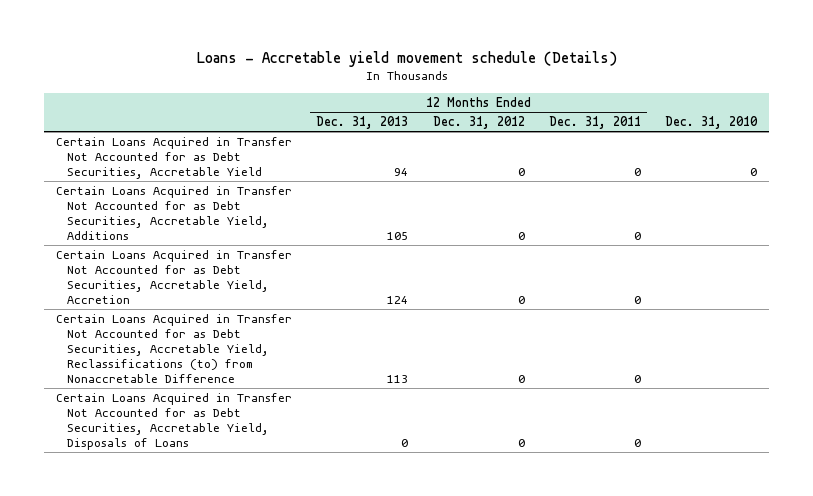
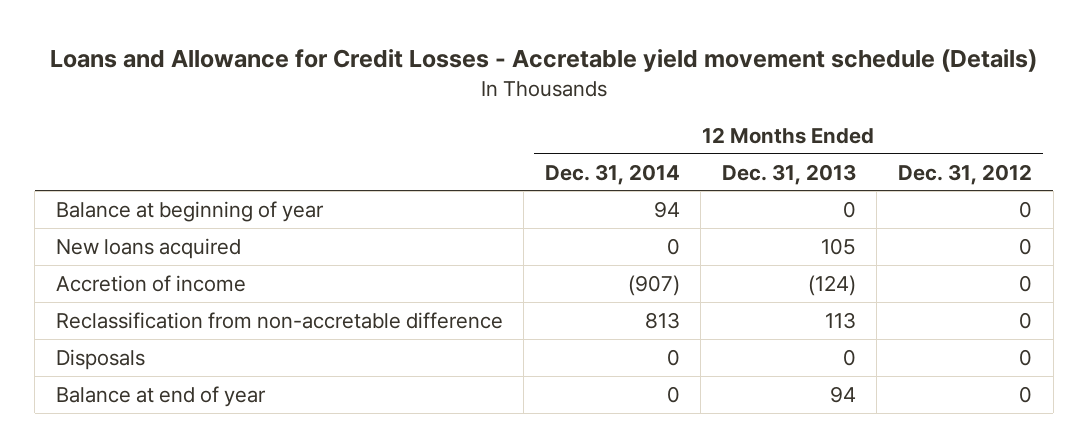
[196,51,617,68] Loans - Accretable yield movement schedule (Details) -> [49,49,1037,73] Loans and Allowance for Credit Losses - Accretable yield movement schedule (Details)
[548,116,641,130] 12 Months Ended Dec. 31, 2011 -> none
[665,116,759,130] Dec. 31, 2010 -> none
none -> [544,163,680,185] Dec. 31, 2014
[55,136,292,179] Certain Loans Acquired in Transfer Not Accounted for as Debt Securities, Accretable Yield -> none
[55,249,292,304] Certain Loans Acquired in Transfer Not Accounted for as Debt Securities, Accretable Yield, Accretion -> none
none -> [55,200,324,222] Balance at beginning of year
[55,185,292,240] Certain Loans Acquired in Transfer Not Accounted for as Debt Securities, Accretable Yield, Additions -> [55,237,241,259] New loans acquired
none -> [55,274,246,292] Accretion of income
[55,313,292,383] Certain Loans Acquired in Transfer Not Accounted for as Debt Securities, Accretable Yield, Reclassifications (to) from Nonaccretable Difference -> [55,311,503,329] Reclassification from non-accretable difference
[55,392,292,450] Certain Loans Acquired in Transfer Not Accounted for as Debt Securities, Accretable Yield, Disposals of Loans -> [55,348,145,370] Disposals
none -> [55,385,266,407] Balance at end of year

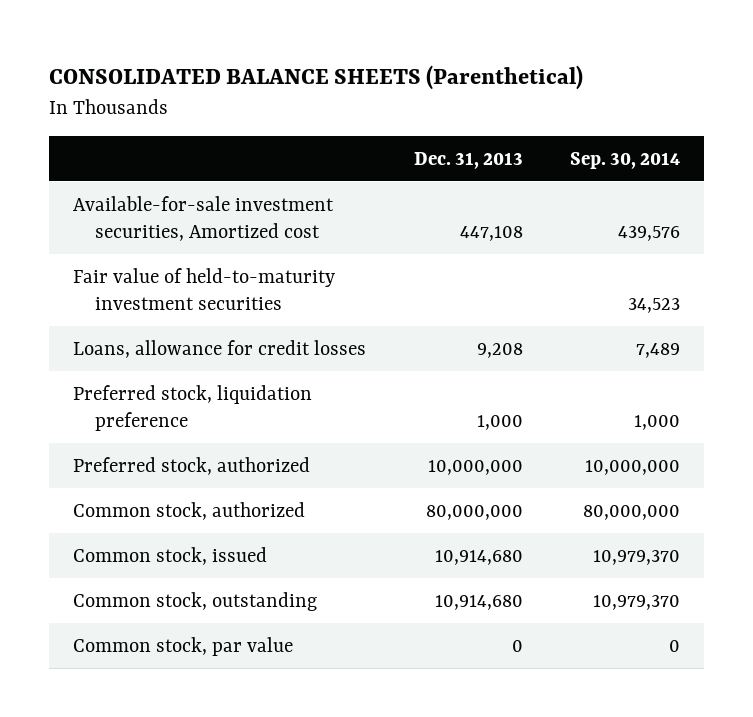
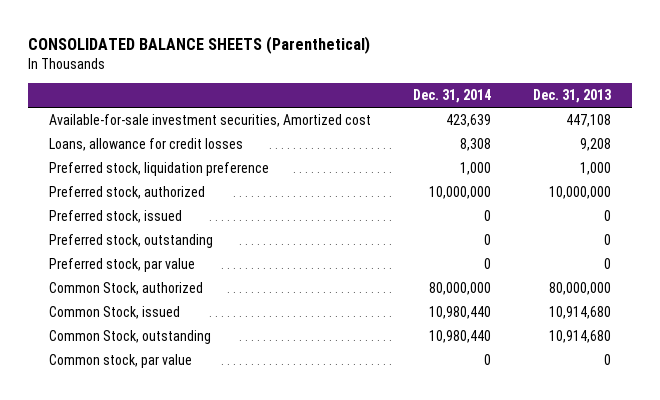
[570,151,681,169] Sep. 30, 2014 -> none
none -> [412,88,491,103] Dec. 31, 2014
[73,267,336,310] Fair value of held-to-maturity investment securities -> none
none -> [48,210,182,224] Preferred stock, issued
none -> [48,234,213,249] Preferred stock, outstanding
none -> [48,258,195,273] Preferred stock, par value
[73,501,306,520] Common stock, authorized -> [48,282,203,296] Common Stock, authorized
[73,546,268,565] Common stock, issued -> [48,306,180,320] Common Stock, issued
[73,591,318,611] Common stock, outstanding -> [48,330,211,345] Common Stock, outstanding

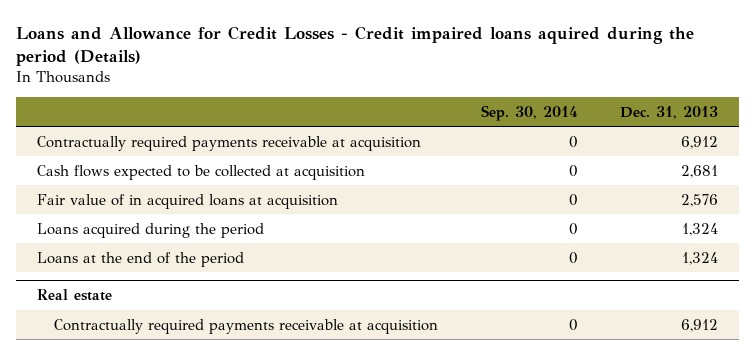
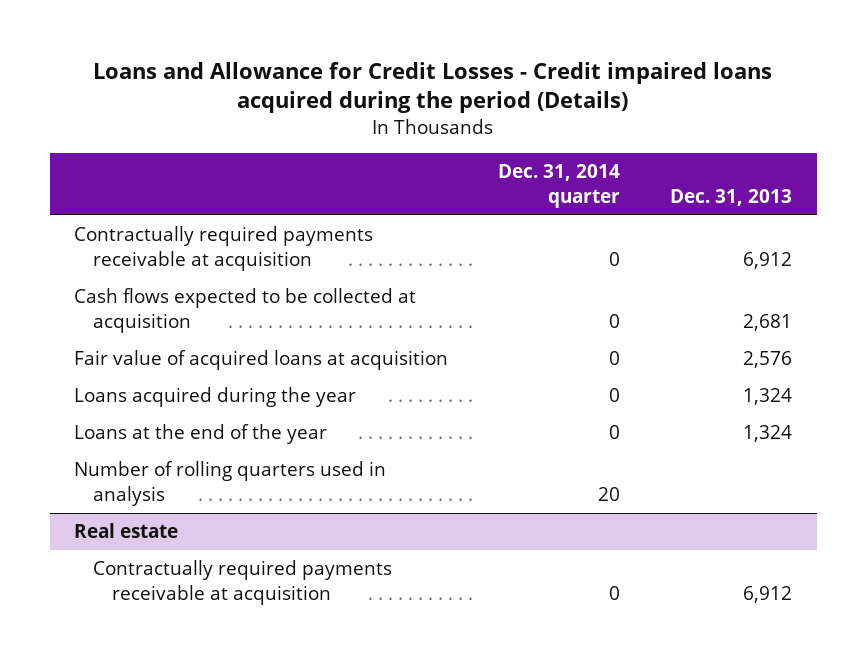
[16,26,695,67] Loans and Allowance for Credit Losses - Credit impaired loans aquired during the period (Details) -> [93,61,773,114] Loans and Allowance for Credit Losses - Credit impaired loans acquired during the period (Details)
[480,104,578,121] Sep. 30, 2014 -> none
none -> [498,164,621,208] Dec. 31, 2014 quarter
[37,193,339,209] Fair value of in acquired loans at acquisition -> [74,350,449,371] Fair value of acquired loans at acquisition
[37,222,265,238] Loans acquired during the period -> [74,387,357,408] Loans acquired during the year
[37,251,245,267] Loans at the end of the period -> [74,424,328,445] Loans at the end of the year
none -> [74,461,387,507] Number of rolling quarters used in analysis

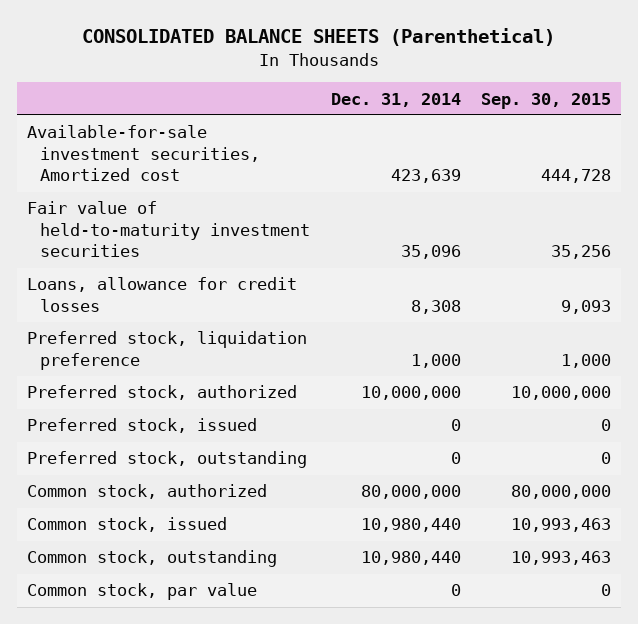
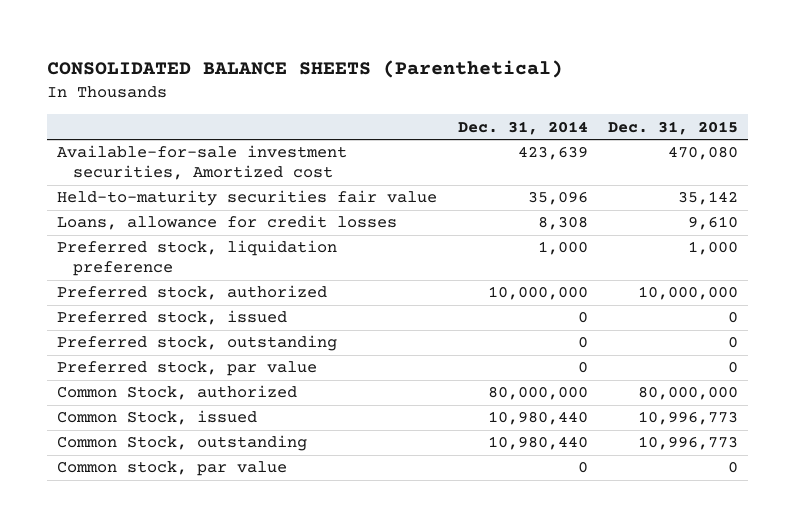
[480,92,611,109] Sep. 30, 2015 -> none
none -> [608,120,739,135] Dec. 31, 2015
[27,201,311,258] Fair value of held-to-maturity investment securities -> [57,190,438,207] Held-to-maturity securities fair value
none -> [57,361,318,377] Preferred stock, par value
[27,484,268,500] Common stock, authorized -> [57,385,298,401] Common Stock, authorized
[27,517,228,533] Common stock, issued -> [57,410,258,426] Common Stock, issued
[27,550,278,568] Common stock, outstanding -> [57,435,308,452] Common Stock, outstanding

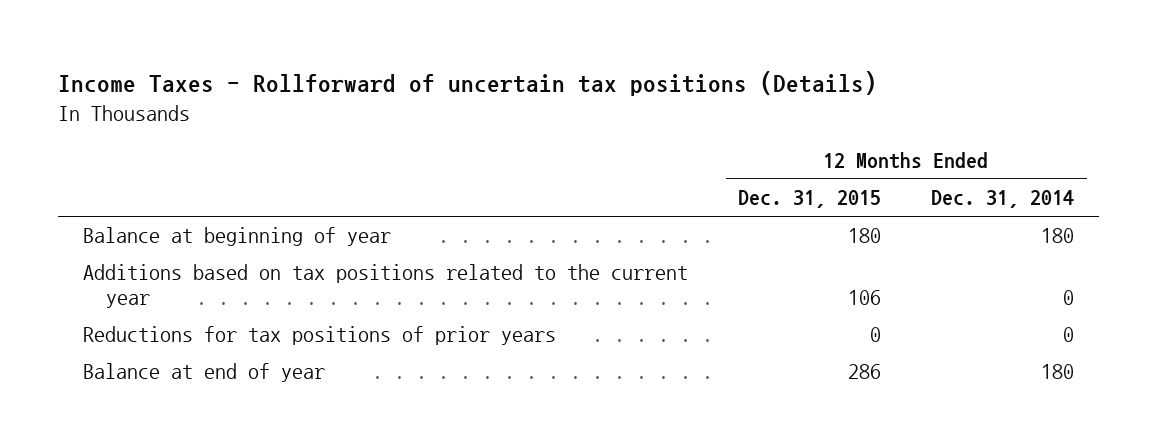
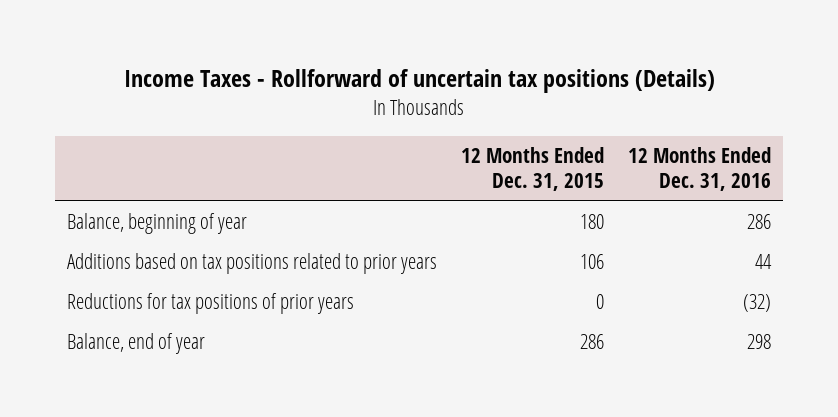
[931,190,1075,209] Dec. 31, 2014 -> none
none -> [627,146,771,192] 12 Months Ended Dec. 31, 2016
[83,227,392,247] Balance at beginning of year -> [66,213,247,235] Balance, beginning of year
[83,264,689,309] Additions based on tax positions related to the current year -> [66,253,437,275] Additions based on tax positions related to prior years
[83,363,326,383] Balance at end of year -> [66,333,205,355] Balance, end of year

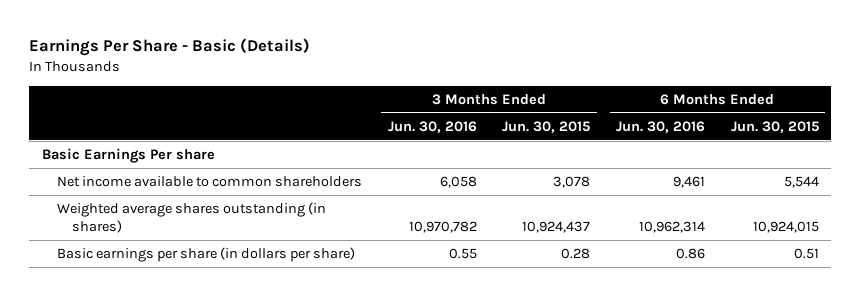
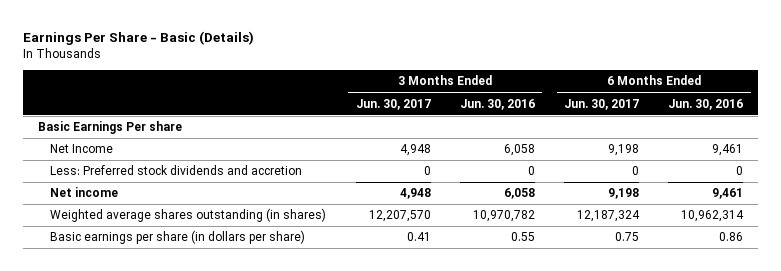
[502,120,591,133] Jun. 30, 2015 -> none
[730,120,819,133] Jun. 30, 2015 -> none
none -> [355,98,431,110] Jun. 30, 2017
none -> [564,98,640,110] Jun. 30, 2017
none -> [50,144,114,154] Net Income
none -> [50,165,303,176] Less: Preferred stock dividends and accretion
[57,176,363,188] Net income available to common shareholders -> [50,187,119,198] Net income

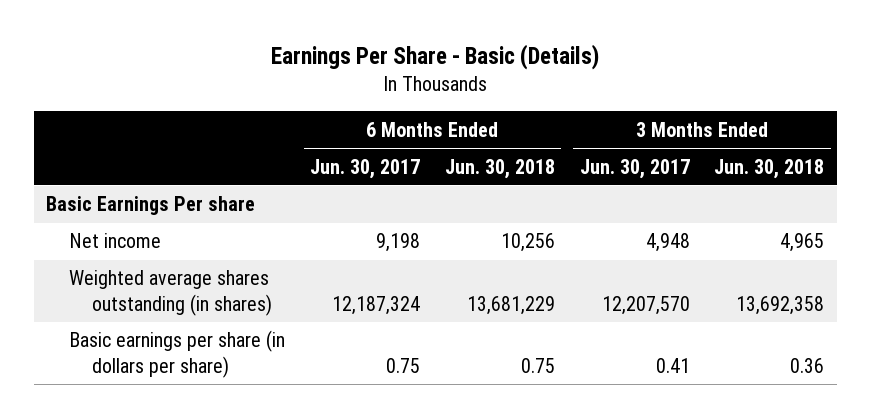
[459,98,535,110] Jun. 30, 2016 -> none
[668,98,744,110] Jun. 30, 2016 -> none
none -> [444,158,555,179] Jun. 30, 2018
none -> [714,158,825,179] Jun. 30, 2018
[50,144,114,154] Net Income -> none
[50,165,303,176] Less: Preferred stock dividends and accretion -> none

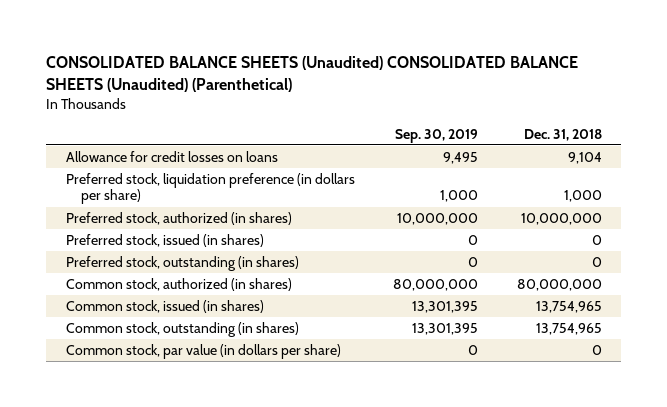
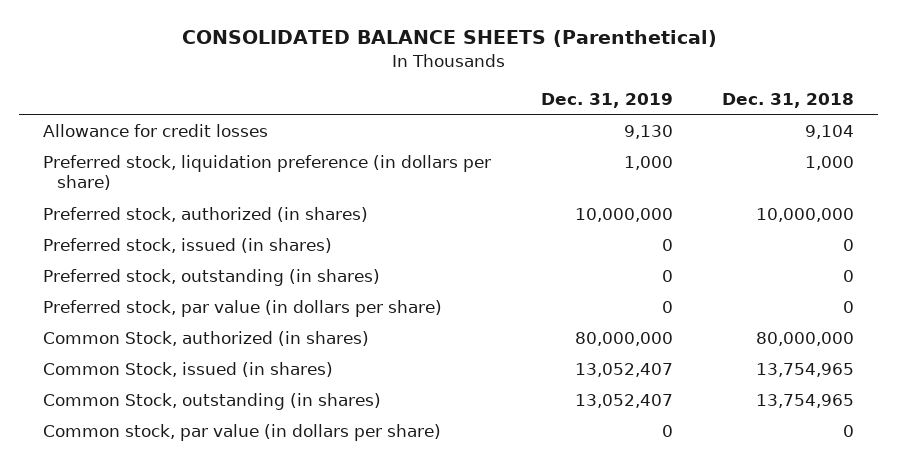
[46,56,579,92] CONSOLIDATED BALANCE SHEETS (Unaudited) CONSOLIDATED BALANCE SHEETS (Unaudited) (Parenthetical) -> [181,30,717,48] CONSOLIDATED BALANCE SHEETS (Parenthetical)
[395,128,479,143] Sep. 30, 2019 -> none
none -> [540,92,673,108] Dec. 31, 2019
[65,150,278,162] Allowance for credit losses on loans -> [43,123,269,137] Allowance for credit losses
none -> [43,299,443,317] Preferred stock, par value (in dollars per share)
[65,277,292,291] Common stock, authorized (in shares) -> [43,330,370,346] Common Stock, authorized (in shares)
[65,299,264,313] Common stock, issued (in shares) -> [43,361,334,377] Common Stock, issued (in shares)
[65,321,299,337] Common stock, outstanding (in shares) -> [43,392,382,410] Common Stock, outstanding (in shares)

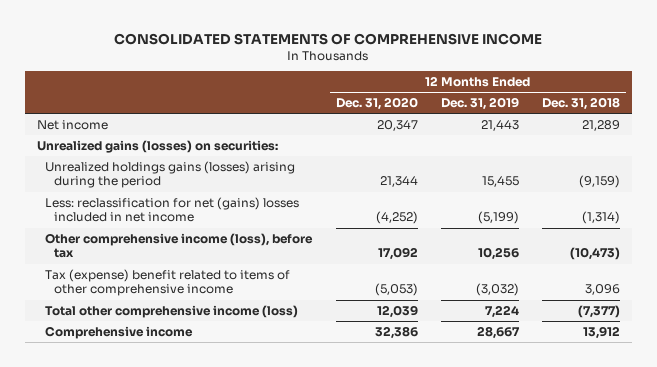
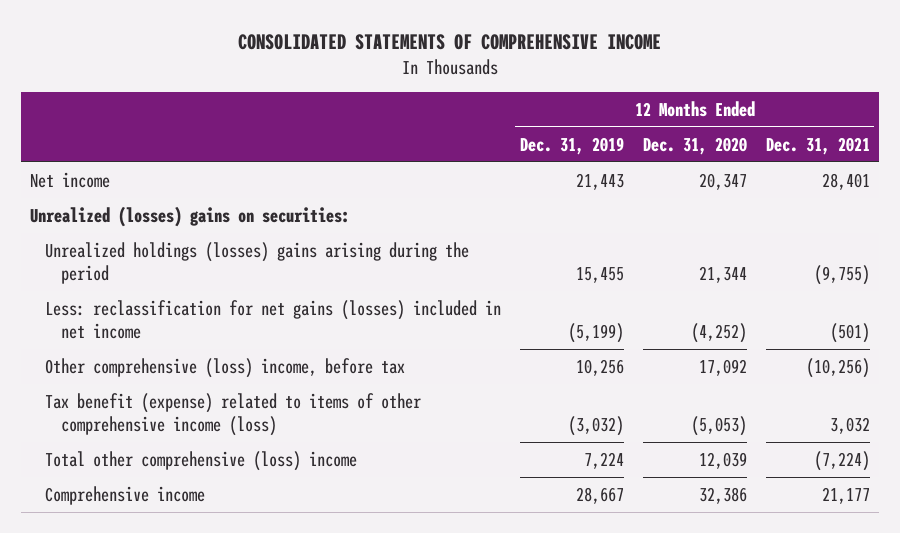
[542,97,621,111] Dec. 31, 2018 -> none
none -> [765,136,870,155] Dec. 31, 2021
[36,139,278,153] Unrealized gains (losses) on securities: -> [29,205,350,227] Unrealized (losses) gains on securities:
[45,160,296,189] Unrealized holdings gains (losses) arising during the period -> [45,241,470,285] Unrealized holdings (losses) gains arising during the period
[45,196,300,223] Less: reclassification for net (gains) losses included in net income -> [45,299,502,340] Less: reclassification for net gains (losses) included in net income
[45,232,314,259] Other comprehensive income (loss), before tax -> [45,357,406,378] Other comprehensive (loss) income, before tax
[45,268,291,297] Tax (expense) benefit related to items of other comprehensive income -> [45,392,422,437] Tax benefit (expense) related to items of other comprehensive income (loss)
[45,304,299,318] Total other comprehensive income (loss) -> [45,450,358,471] Total other comprehensive (loss) income

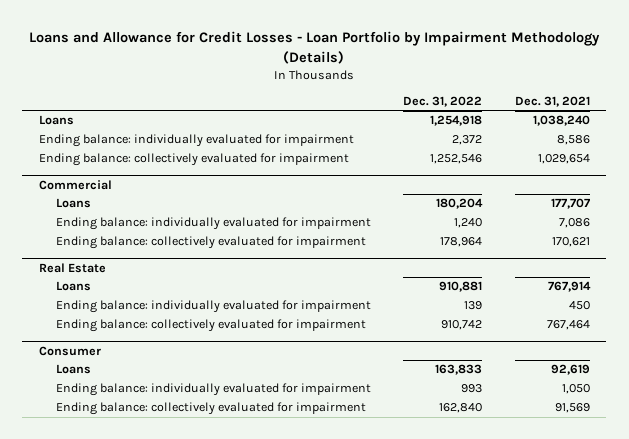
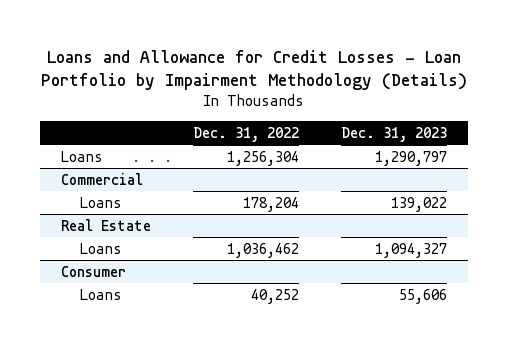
[515,96,591,108] Dec. 31, 2021 -> none
none -> [340,126,447,142] Dec. 31, 2023
[38,134,354,148] Ending balance: individually evaluated for impairment -> none
[38,153,349,167] Ending balance: collectively evaluated for impairment -> none
[430,115,483,127] 1,254,918 -> [227,150,300,166] 1,256,304
[55,217,371,231] Ending balance: individually evaluated for impairment -> none
[55,236,366,250] Ending balance: collectively evaluated for impairment -> none
[436,198,484,210] 180,204 -> [243,196,300,212] 178,204
[55,300,371,314] Ending balance: individually evaluated for impairment -> none
[55,319,366,333] Ending balance: collectively evaluated for impairment -> none
[439,281,483,293] 910,881 -> [227,242,300,258] 1,036,462
[55,383,371,397] Ending balance: individually evaluated for impairment -> none
[55,402,366,416] Ending balance: collectively evaluated for impairment -> none
[435,364,483,376] 163,833 -> [251,288,300,304] 40,252

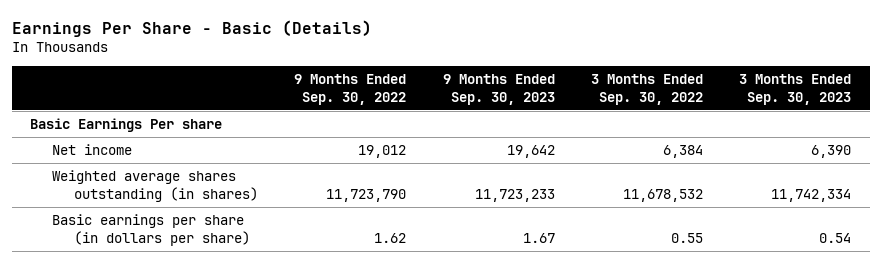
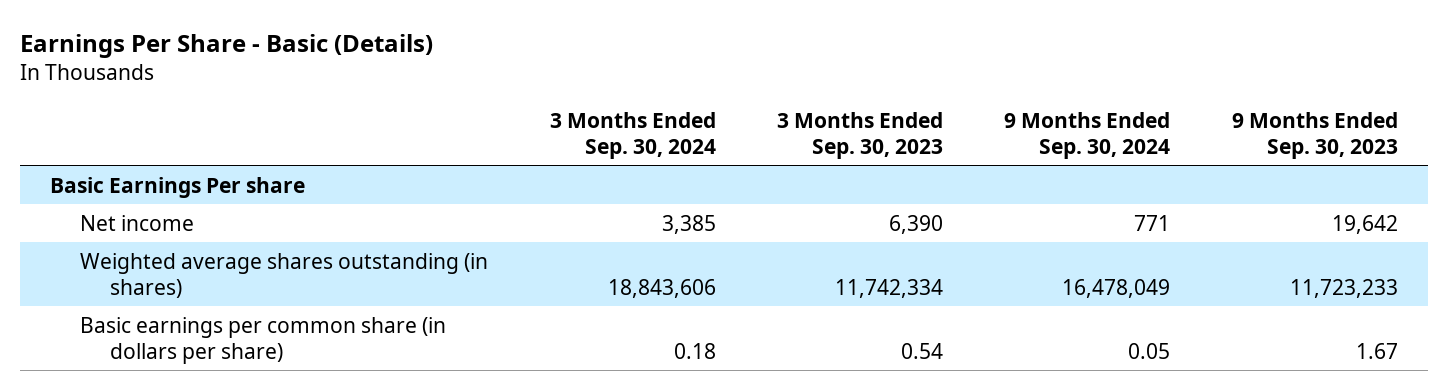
[294,74,407,105] 9 Months Ended Sep. 30, 2022 -> none
[590,74,703,105] 3 Months Ended Sep. 30, 2022 -> none
none -> [549,111,716,159] 3 Months Ended Sep. 30, 2024
none -> [1004,111,1171,159] 9 Months Ended Sep. 30, 2024
[52,214,250,246] Basic earnings per share (in dollars per share) -> [80,316,447,364] Basic earnings per common share (in dollars per share)

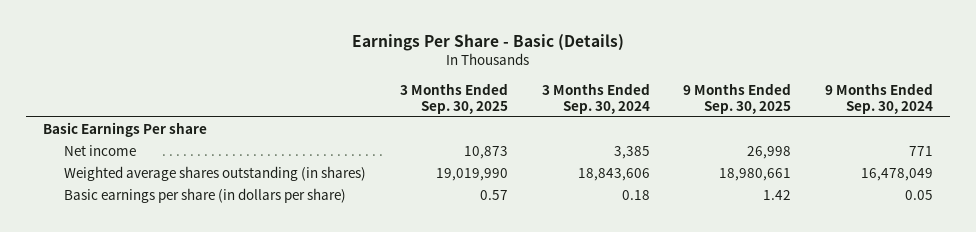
[776,111,943,159] 3 Months Ended Sep. 30, 2023 -> none
[1231,111,1398,159] 9 Months Ended Sep. 30, 2023 -> none
none -> [399,82,508,114] 3 Months Ended Sep. 30, 2025
none -> [683,82,792,114] 9 Months Ended Sep. 30, 2025
[80,316,447,364] Basic earnings per common share (in dollars per share) -> [63,187,346,203] Basic earnings per share (in dollars per share)

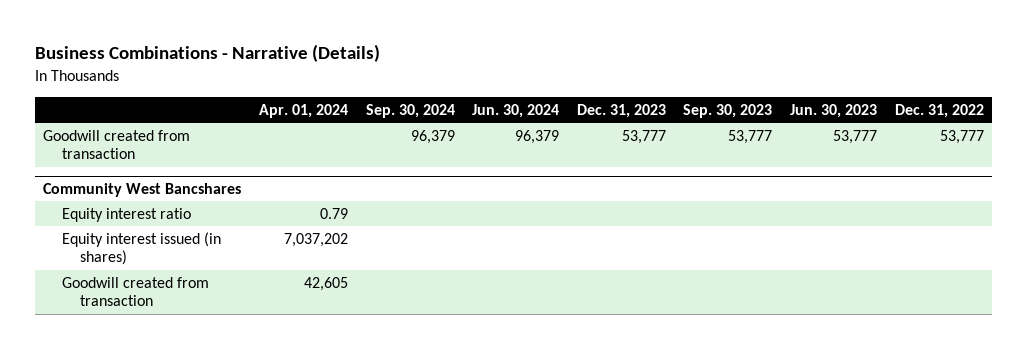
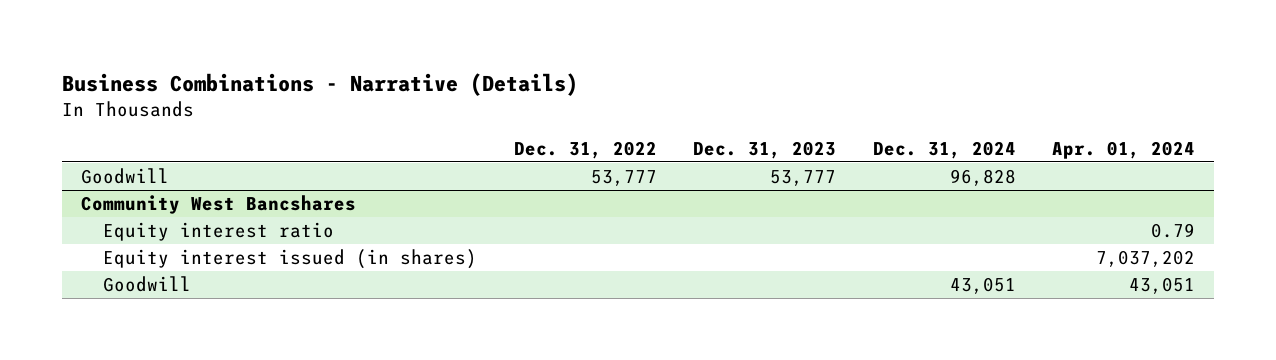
[365,103,455,118] Sep. 30, 2024 -> none
[472,103,560,118] Jun. 30, 2024 -> none
[683,103,773,118] Sep. 30, 2023 -> none
[790,103,878,118] Jun. 30, 2023 -> none
none -> [872,140,1016,159] Dec. 31, 2024
[43,129,191,160] Goodwill created from transaction -> [80,168,169,185] Goodwill
[61,276,209,307] Goodwill created from transaction -> [102,276,191,293] Goodwill
[304,276,349,291] 42,605 -> [1129,277,1196,295] 43,051

